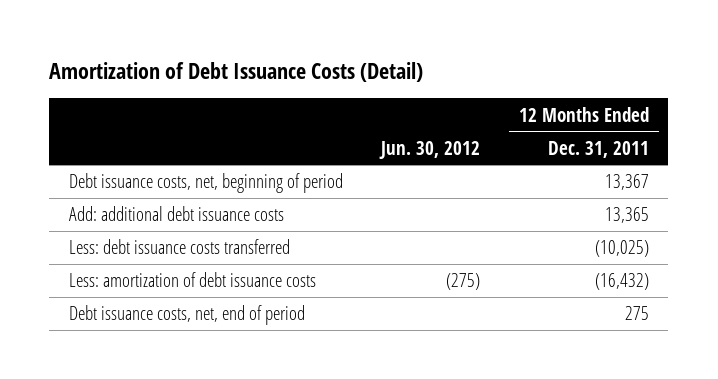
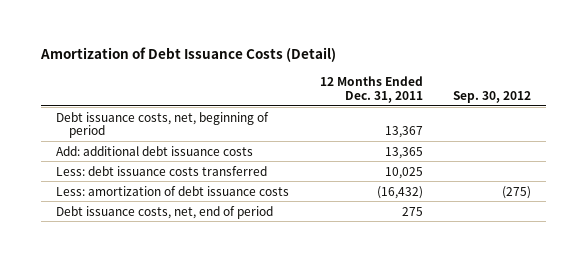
[379,140,481,159] Jun. 30, 2012 -> none
none -> [452,90,531,103] Sep. 30, 2012
[595,240,650,258] (10,025) -> [384,166,423,179] 10,025

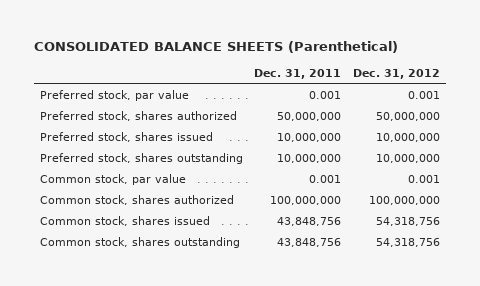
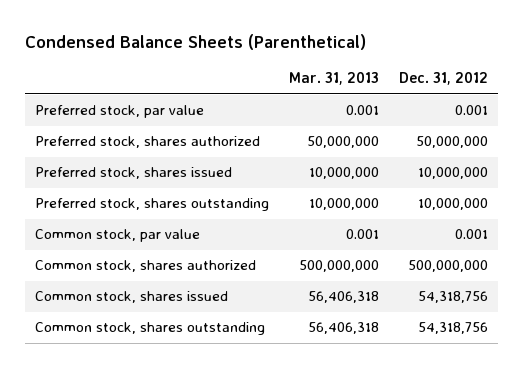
[34,41,399,54] CONSOLIDATED BALANCE SHEETS (Parenthetical) -> [24,33,366,50] Condensed Balance Sheets (Parenthetical)
[254,68,342,79] Dec. 31, 2011 -> none
none -> [288,72,379,86] Mar. 31, 2013
[369,195,441,205] 100,000,000 -> [407,260,488,273] 500,000,000

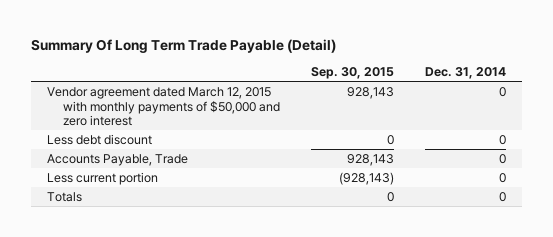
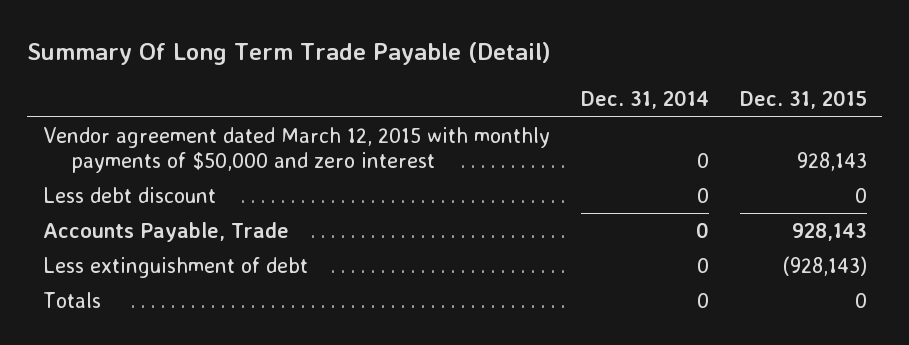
[311,67,395,80] Sep. 30, 2015 -> none
none -> [739,90,867,110] Dec. 31, 2015
[46,171,158,185] Less current portion -> [42,256,308,278] Less extinguishment of debt

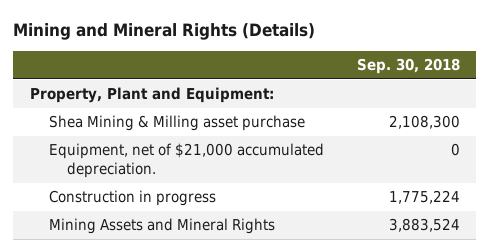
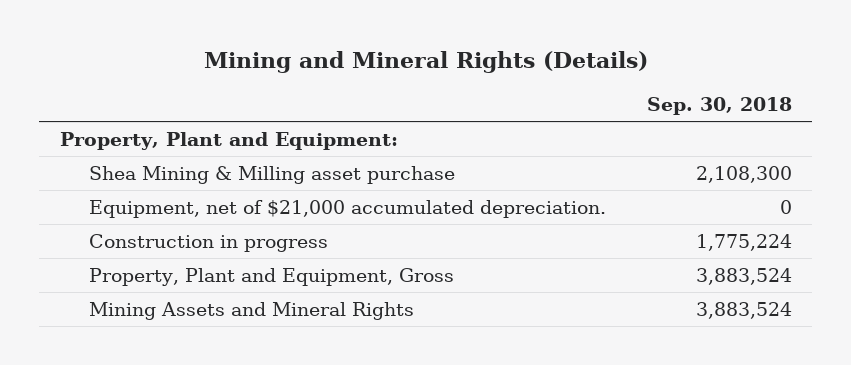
none -> [88,267,454,286] Property, Plant and Equipment, Gross

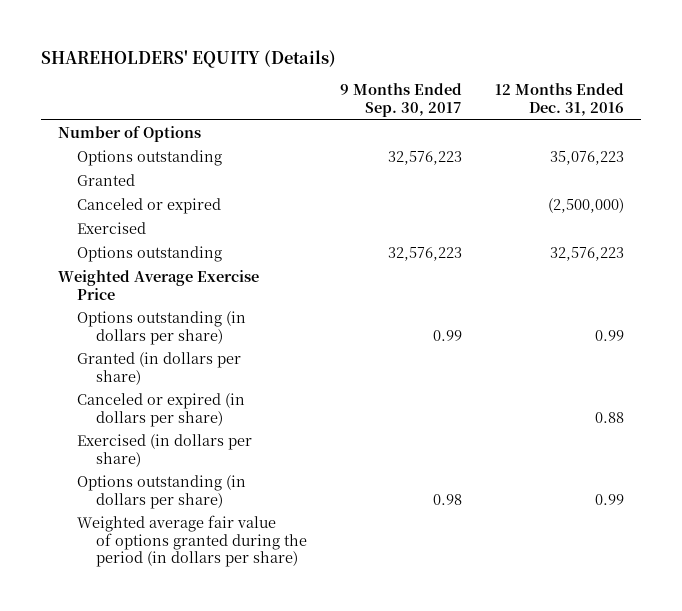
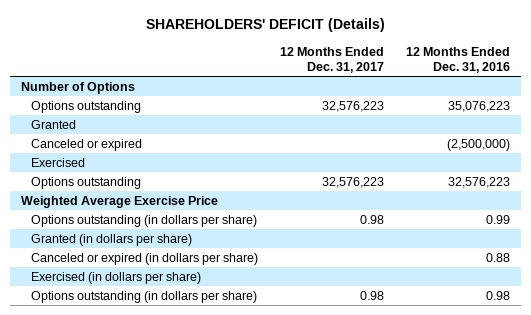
[41,49,337,68] SHAREHOLDERS' EQUITY (Details) -> [145,18,385,33] SHAREHOLDERS' DEFICIT (Details)
[340,83,463,118] 9 Months Ended Sep. 30, 2017 -> none
none -> [280,46,385,73] 12 Months Ended Dec. 31, 2017
[76,515,308,568] Weighted average fair value of options granted during the period (in dollars per share) -> none
[595,493,625,505] 0.99 -> [486,290,511,300] 0.98

